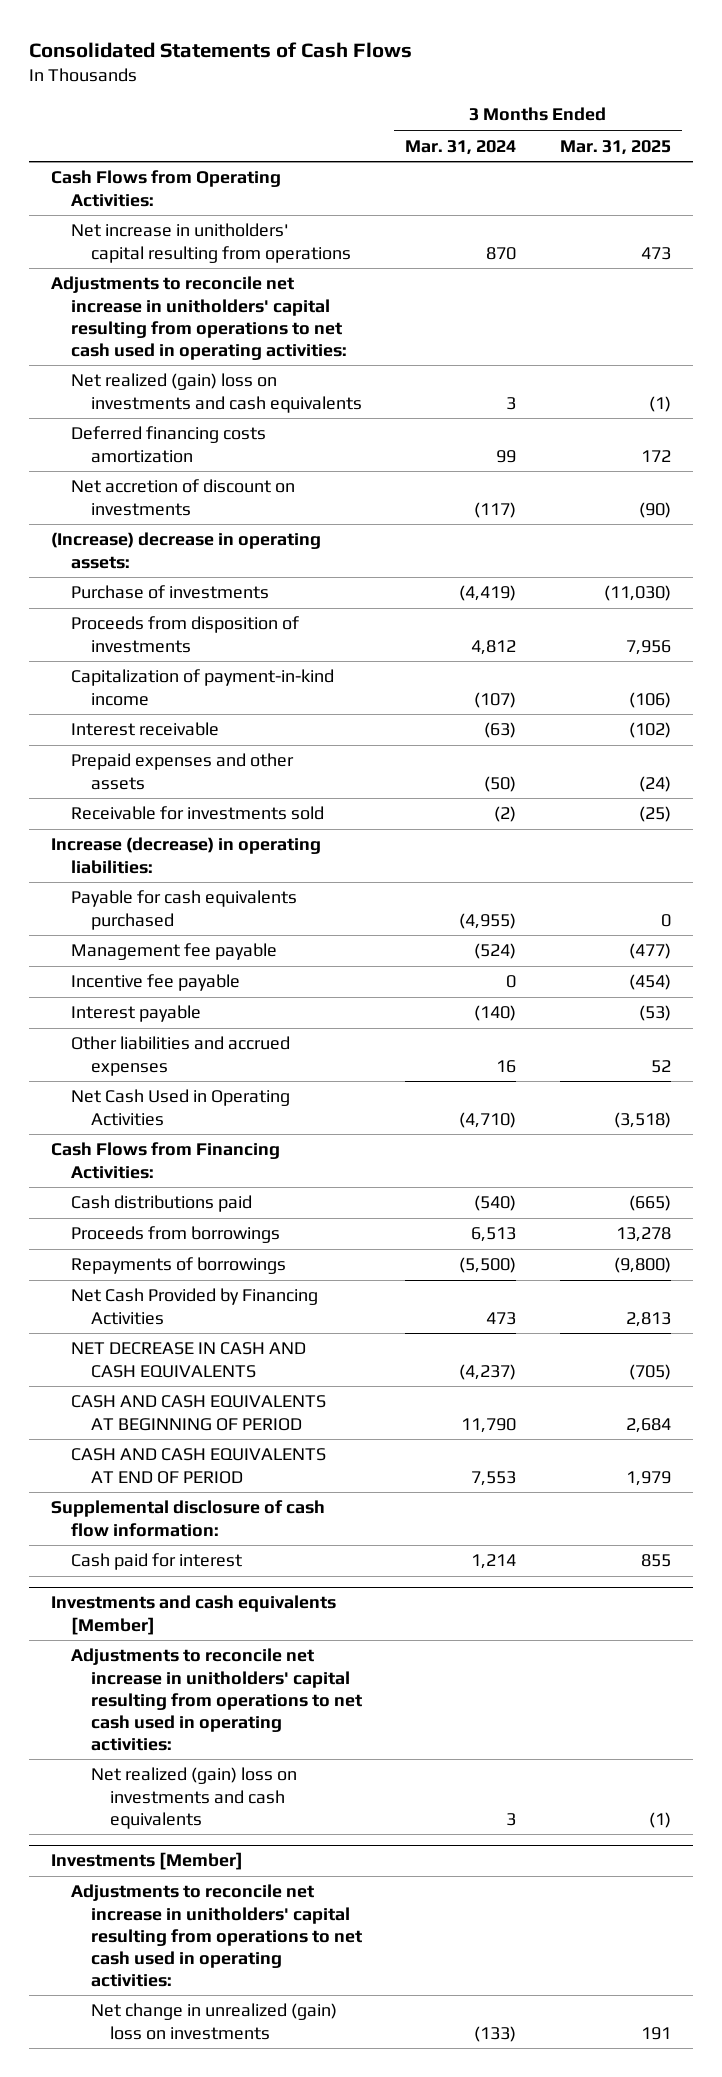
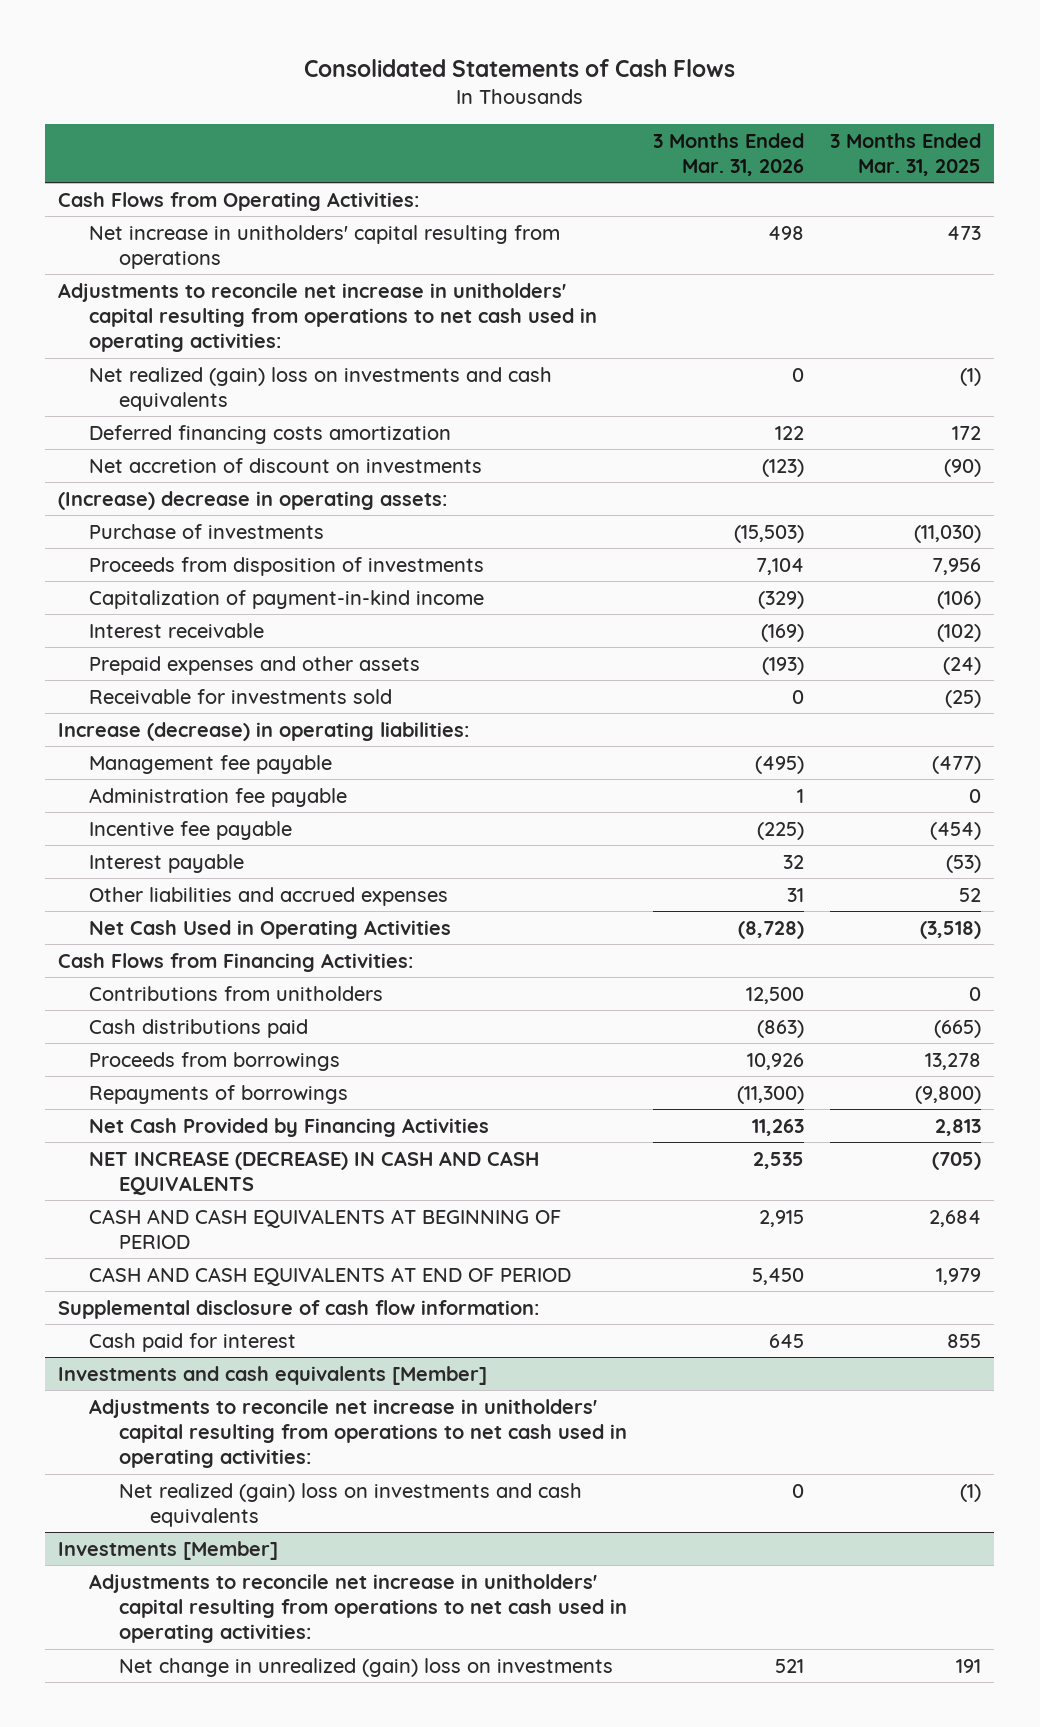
[405,139,517,155] Mar. 31, 2024 -> none
none -> [653,132,805,176] 3 Months Ended Mar. 31, 2026
[70,890,297,930] Payable for cash equivalents purchased -> none
none -> [88,787,347,807] Administration fee payable
none -> [88,985,383,1001] Contributions from unitholders
[70,1342,306,1378] NET DECREASE IN CASH AND CASH EQUIVALENTS -> [88,1150,539,1195] NET INCREASE (DECREASE) IN CASH AND CASH EQUIVALENTS

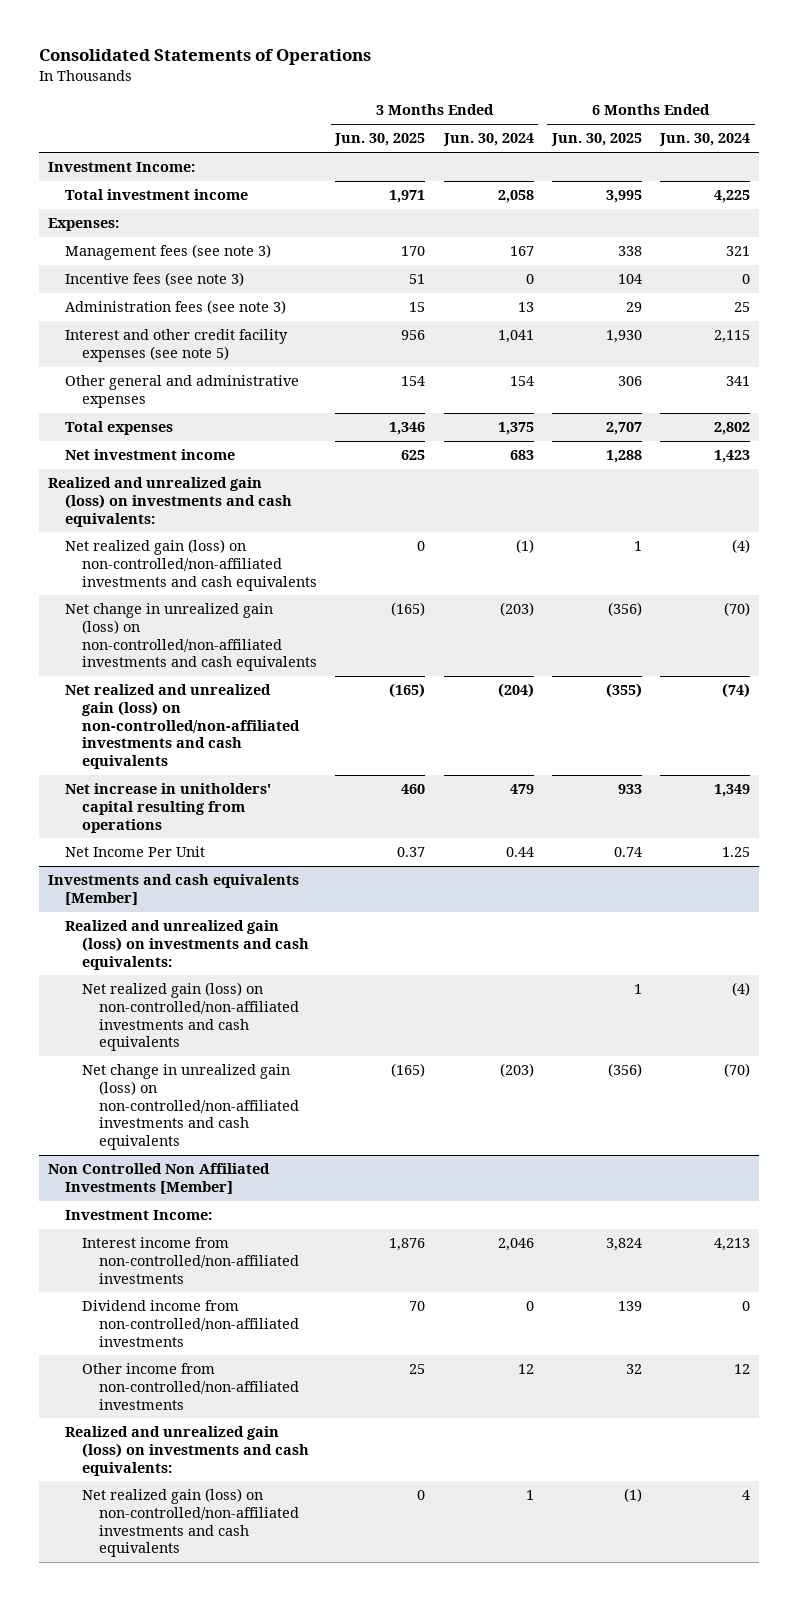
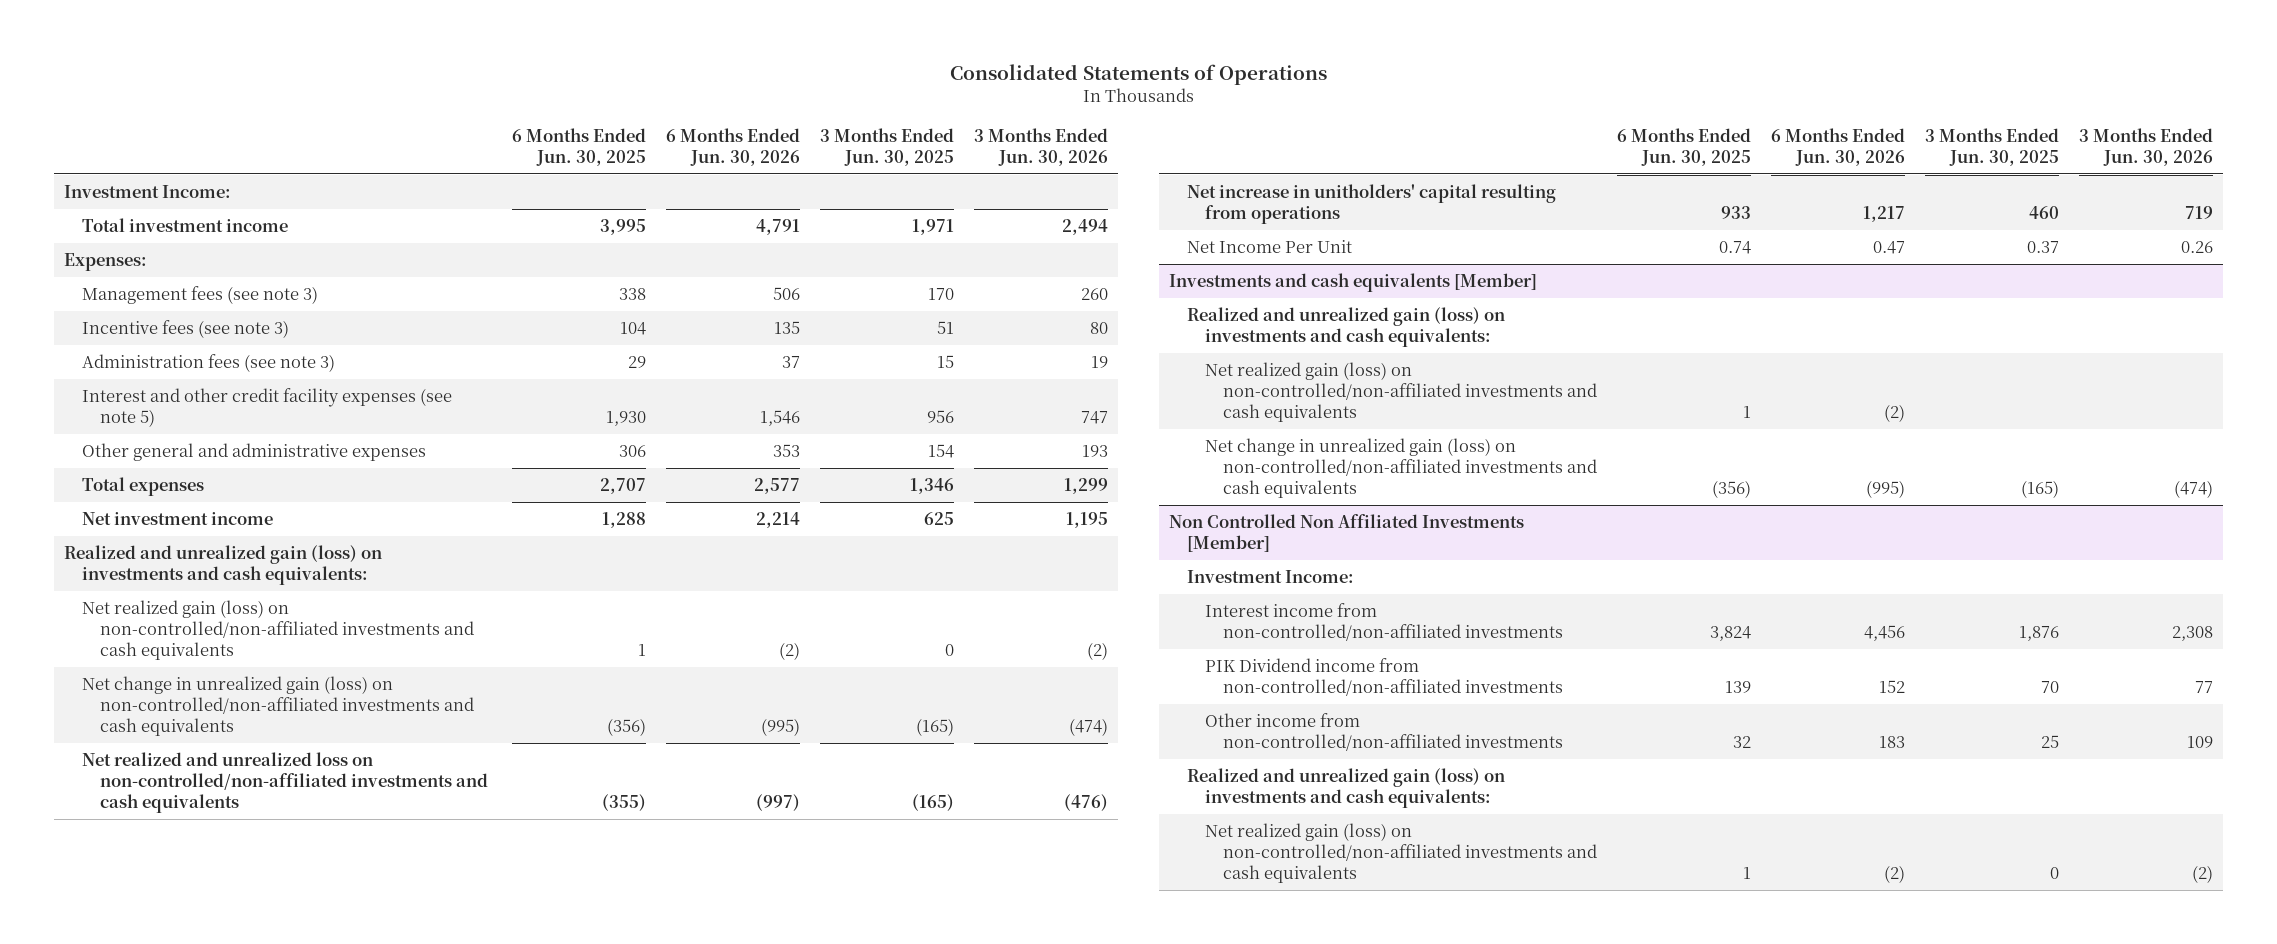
[442,133,534,147] Jun. 30, 2024 -> none
[659,133,751,147] Jun. 30, 2024 -> none
none -> [665,128,800,167] 6 Months Ended Jun. 30, 2026
none -> [973,128,1108,167] 3 Months Ended Jun. 30, 2026
[64,684,301,769] Net realized and unrealized gain (loss) on non-controlled/non-affiliated investments and cash equivalents -> [81,751,488,814] Net realized and unrealized loss on non-controlled/non-affiliated investments and cash equivalents
[82,1300,300,1347] Dividend income from non-controlled/non-affiliated investments -> [1205,657,1564,697] PIK Dividend income from non-controlled/non-affiliated investments
[623,1488,642,1503] (1) -> [1743,867,1752,880] 1

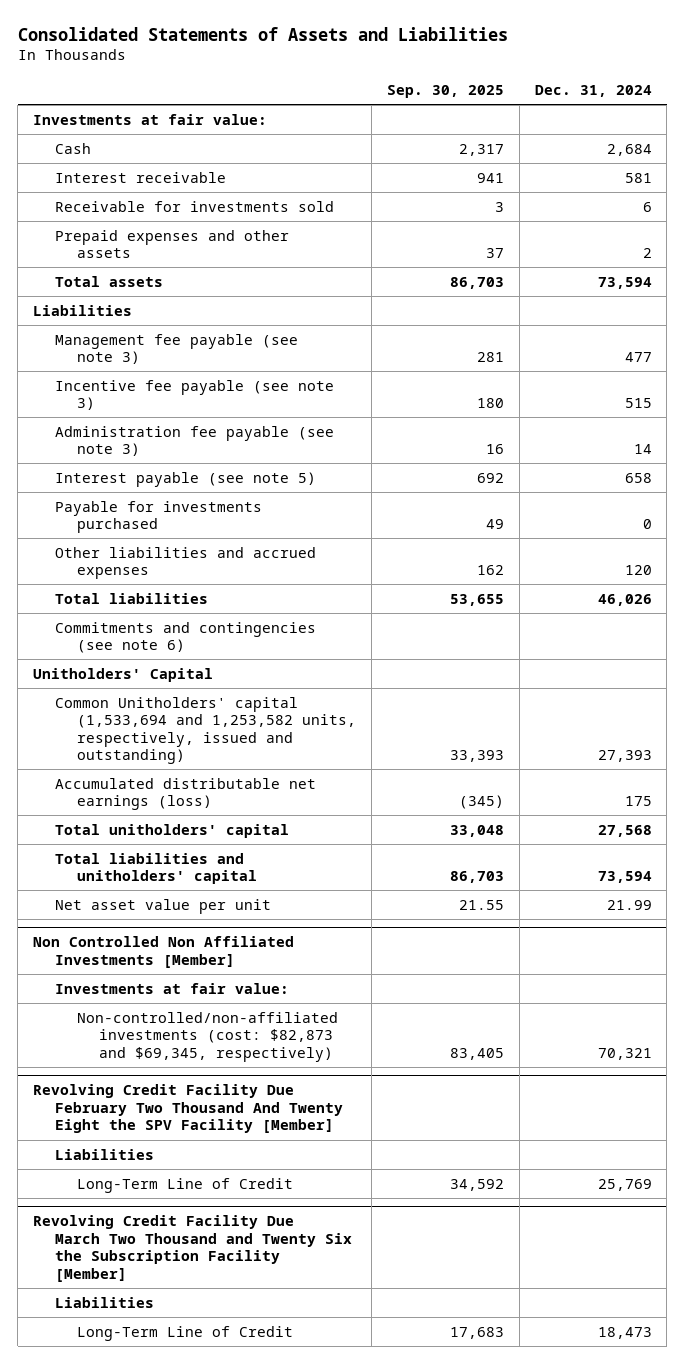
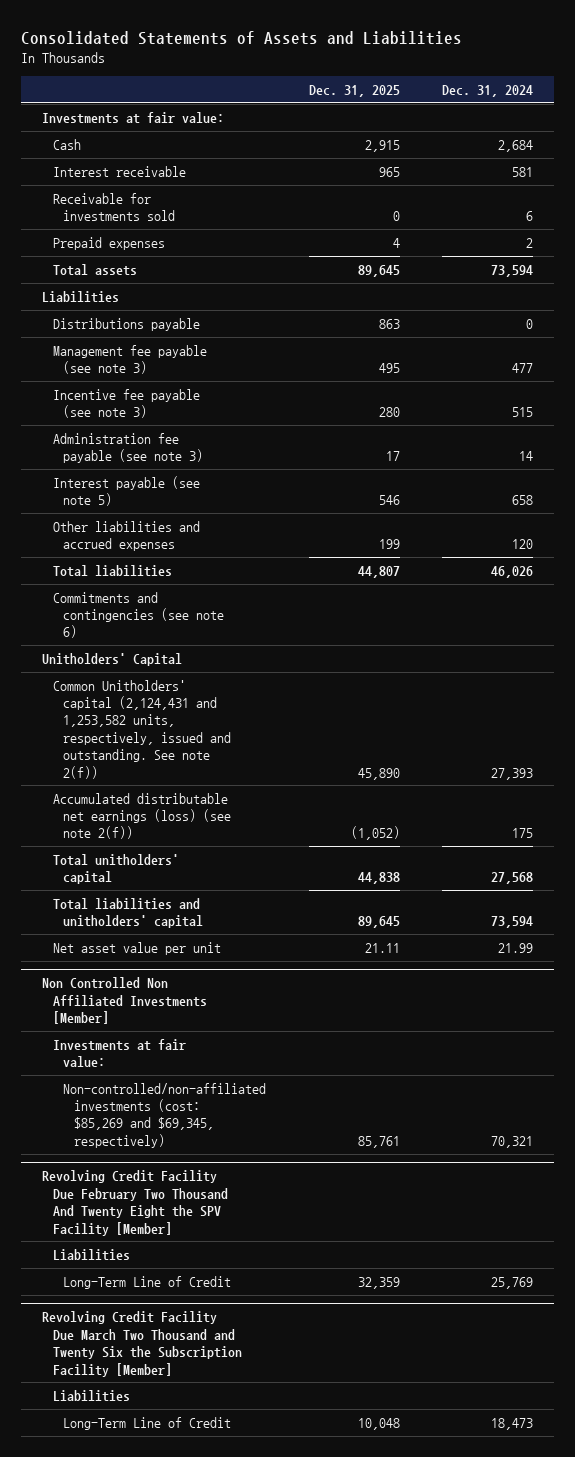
[386,84,504,98] Sep. 30, 2025 -> none
none -> [308,85,400,98] Dec. 31, 2025
[55,229,290,259] Prepaid expenses and other assets -> none
none -> [52,236,165,250] Prepaid expenses
none -> [52,317,200,331] Distributions payable
[55,500,263,534] Payable for investments purchased -> none
[55,696,357,765] Common Unitholders' capital (1,533,694 and 1,253,582 units, respectively, issued and outstanding) -> [52,679,232,779] Common Unitholders' capital (2,124,431 and 1,253,582 units, respectively, issued and outstanding. See note 2(f))
[55,777,317,811] Accumulated distributable net earnings (loss) -> [52,792,232,840] Accumulated distributable net earnings (loss) (see note 2(f))
[77,1011,339,1062] Non-controlled/non-affiliated investments (cost: $82,873 and $69,345, respectively) -> [63,1082,267,1148] Non-controlled/non-affiliated investments (cost: $85,269 and $69,345, respectively)

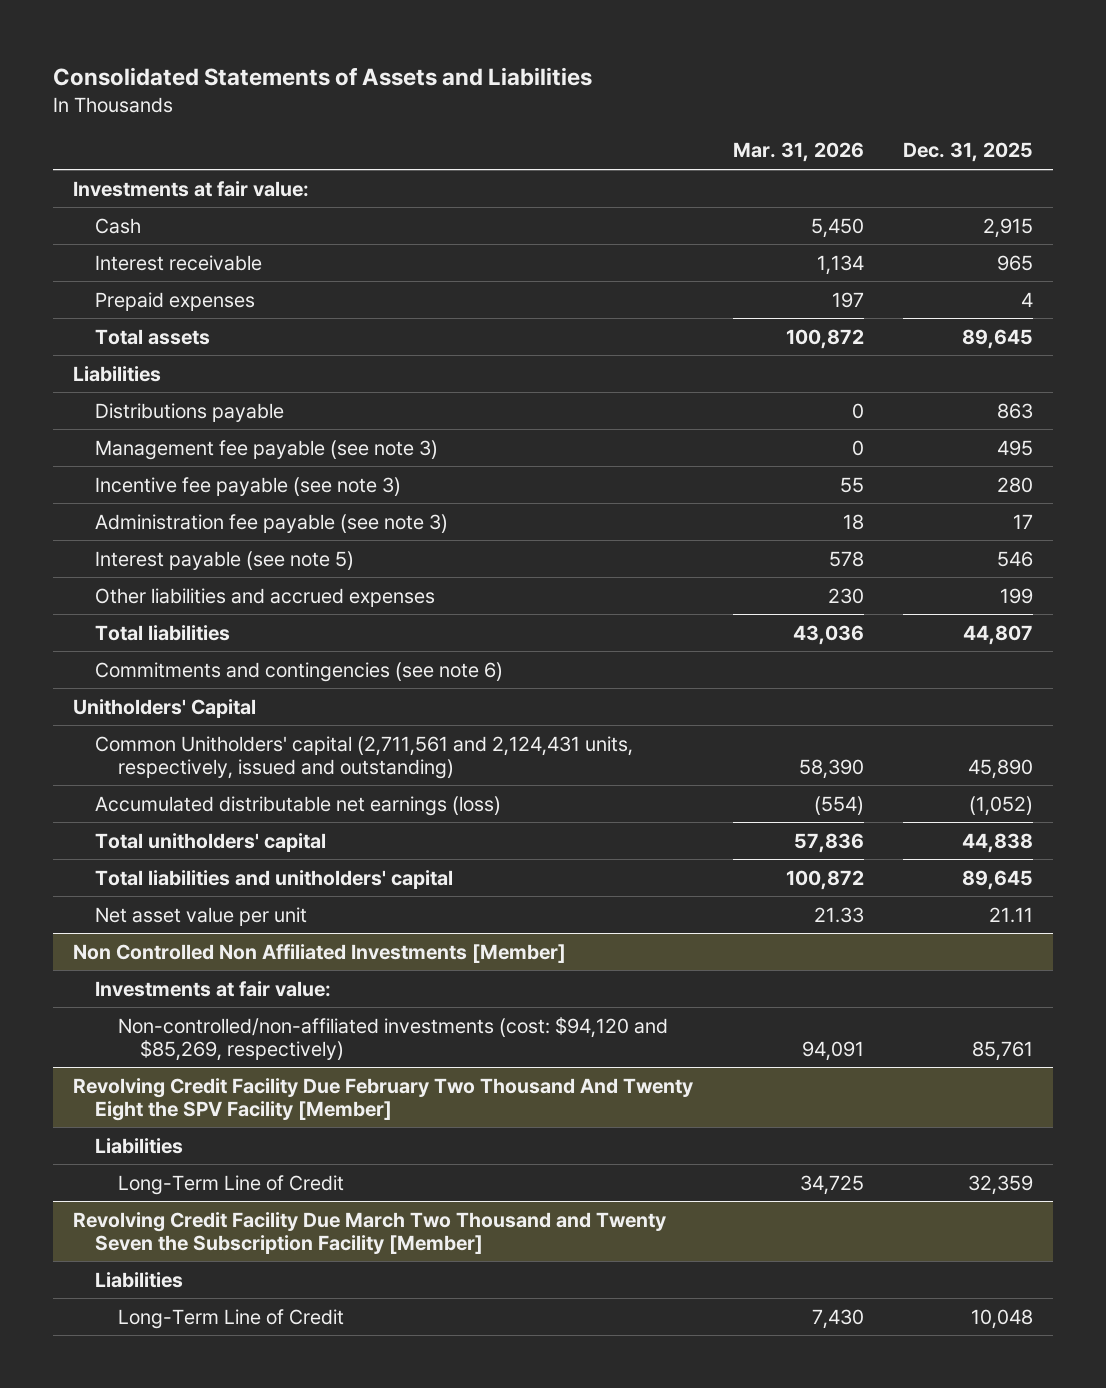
[442,85,534,98] Dec. 31, 2024 -> none
none -> [732,142,864,163] Mar. 31, 2026
[52,192,176,222] Receivable for investments sold -> none
[52,679,232,779] Common Unitholders' capital (2,124,431 and 1,253,582 units, respectively, issued and outstanding. See note 2(f)) -> [95,735,634,779] Common Unitholders' capital (2,711,561 and 2,124,431 units, respectively, issued and outstanding)
[52,792,232,840] Accumulated distributable net earnings (loss) (see note 2(f)) -> [95,795,502,816] Accumulated distributable net earnings (loss)
[63,1082,267,1148] Non-controlled/non-affiliated investments (cost: $85,269 and $69,345, respectively) -> [117,1016,668,1061] Non-controlled/non-affiliated investments (cost: $94,120 and $85,269, respectively)
[41,1311,242,1377] Revolving Credit Facility Due March Two Thousand and Twenty Six the Subscription Facility [Member] -> [73,1211,667,1254] Revolving Credit Facility Due March Two Thousand and Twenty Seven the Subscription Facility [Member]

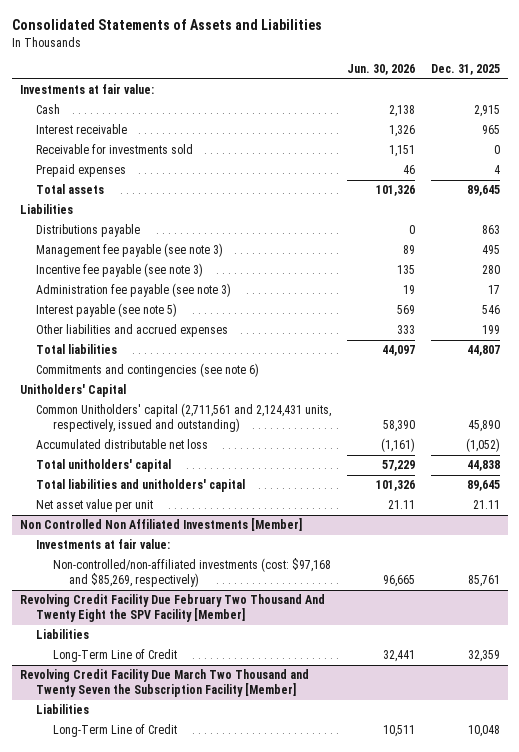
[732,142,864,163] Mar. 31, 2026 -> none
none -> [346,64,415,76] Jun. 30, 2026
none -> [36,144,194,155] Receivable for investments sold
[95,795,502,816] Accumulated distributable net earnings (loss) -> [36,439,209,450] Accumulated distributable net loss
[117,1016,668,1061] Non-controlled/non-affiliated investments (cost: $94,120 and $85,269, respectively) -> [52,558,331,588] Non-controlled/non-affiliated investments (cost: $97,168 and $85,269, respectively)

